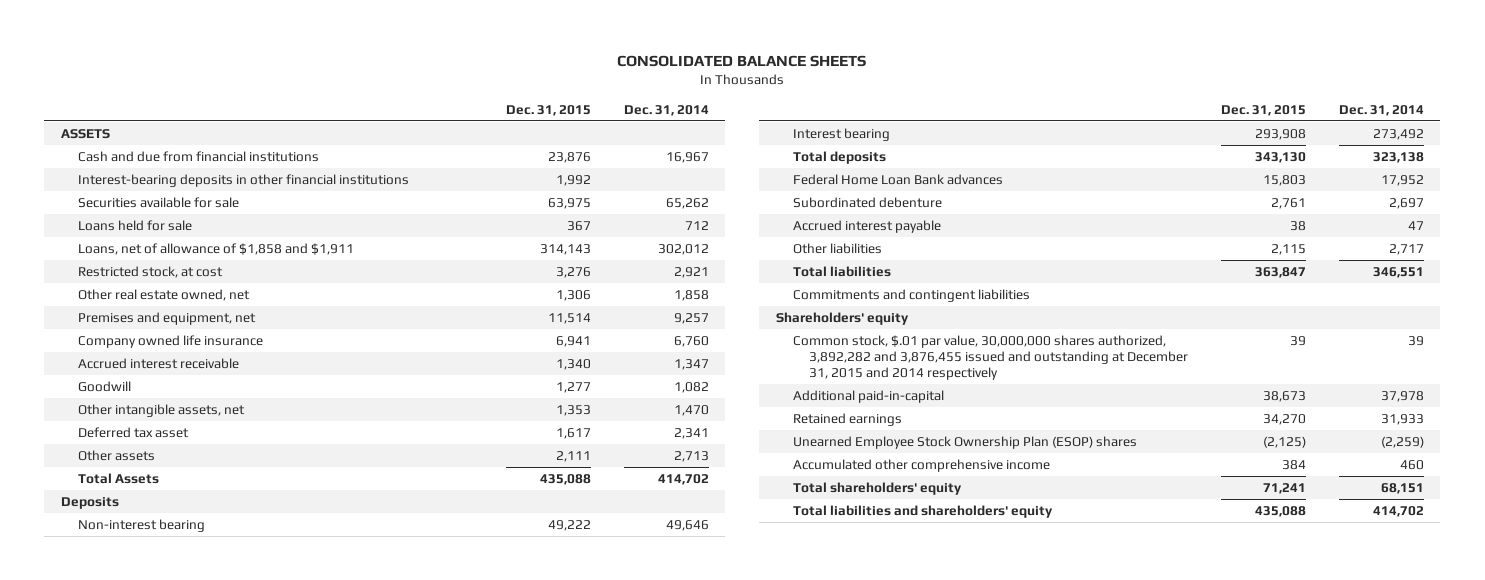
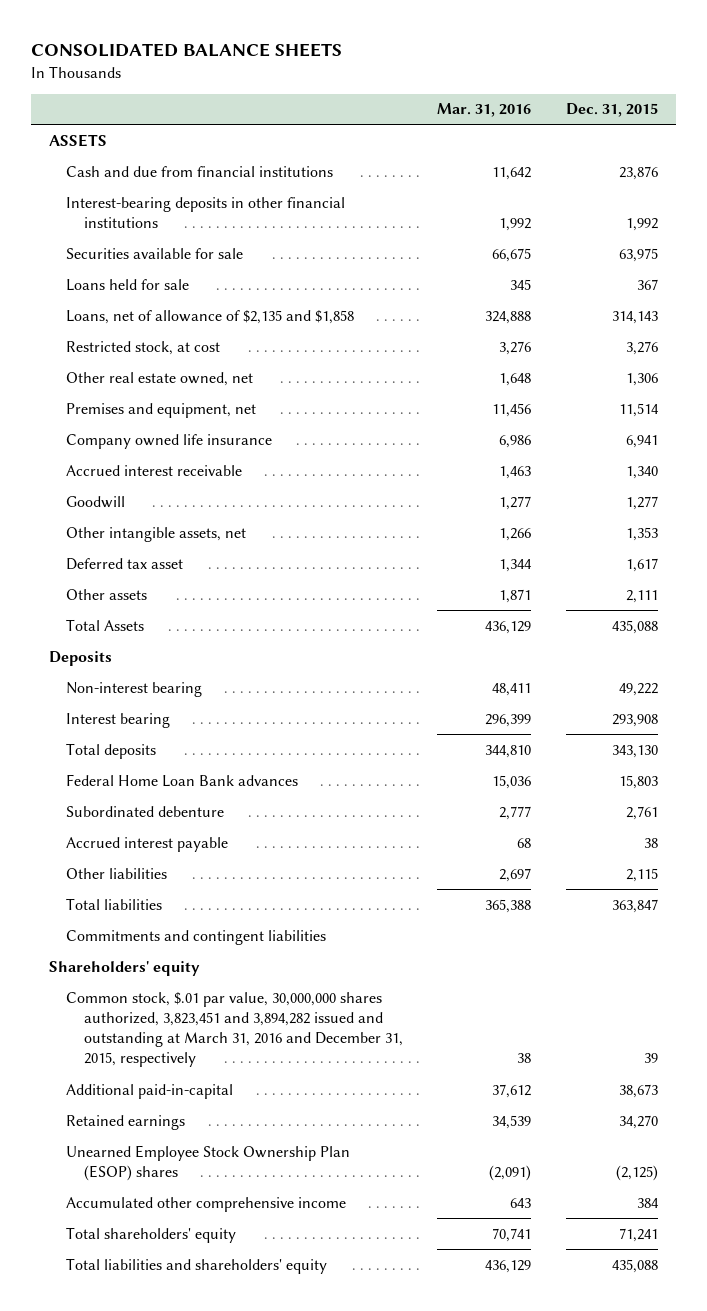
[623,104,709,116] Dec. 31, 2014 -> none
none -> [437,103,532,118] Mar. 31, 2016
[77,242,354,255] Loans, net of allowance of $1,858 and $1,911 -> [66,309,355,324] Loans, net of allowance of $2,135 and $1,858
[792,334,1189,380] Common stock, $.01 par value, 30,000,000 shares authorized, 3,892,282 and 3,876,455 issued and outstanding at December 31, 2015 and 2014 respectively -> [66,991,403,1068] Common stock, $.01 par value, 30,000,000 shares authorized, 3,823,451 and 3,894,282 issued and outstanding at March 31, 2016 and December 31, 2015, respectively

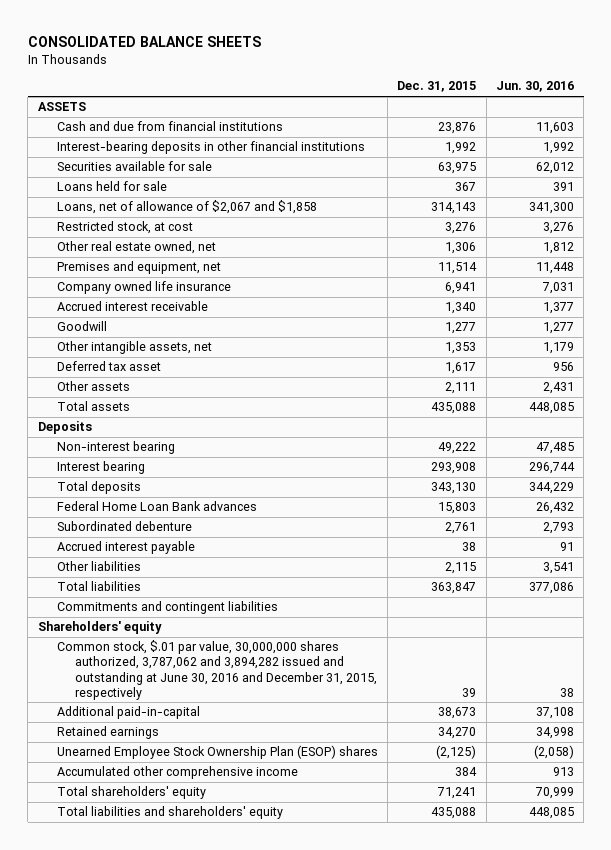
[437,103,532,118] Mar. 31, 2016 -> none
none -> [495,81,574,93] Jun. 30, 2016
[66,309,355,324] Loans, net of allowance of $2,135 and $1,858 -> [56,200,317,215] Loans, net of allowance of $2,067 and $1,858
[66,618,145,631] Total Assets -> [56,401,130,412] Total assets
[66,991,403,1068] Common stock, $.01 par value, 30,000,000 shares authorized, 3,823,451 and 3,894,282 issued and outstanding at March 31, 2016 and December 31, 2015, respectively -> [56,640,378,700] Common stock, $.01 par value, 30,000,000 shares authorized, 3,787,062 and 3,894,282 issued and outstanding at June 30, 2016 and December 31, 2015, respectively

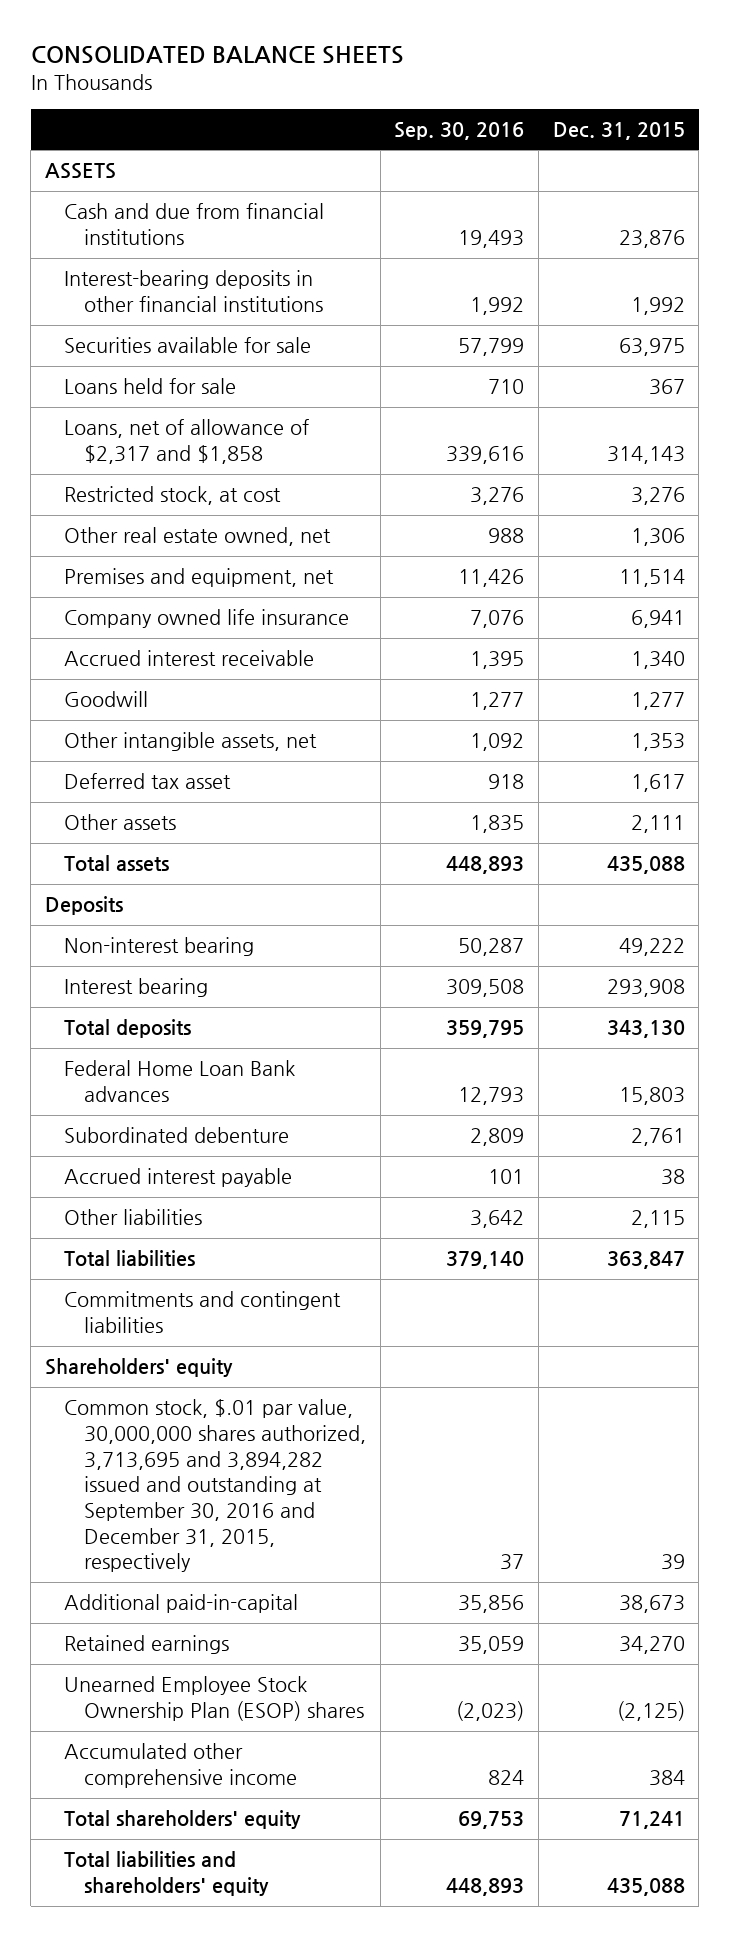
[495,81,574,93] Jun. 30, 2016 -> none
none -> [394,121,525,140] Sep. 30, 2016
[56,200,317,215] Loans, net of allowance of $2,067 and $1,858 -> [64,419,310,465] Loans, net of allowance of $2,317 and $1,858
[56,640,378,700] Common stock, $.01 par value, 30,000,000 shares authorized, 3,787,062 and 3,894,282 issued and outstanding at June 30, 2016 and December 31, 2015, respectively -> [64,1399,366,1573] Common stock, $.01 par value, 30,000,000 shares authorized, 3,713,695 and 3,894,282 issued and outstanding at September 30, 2016 and December 31, 2015, respectively

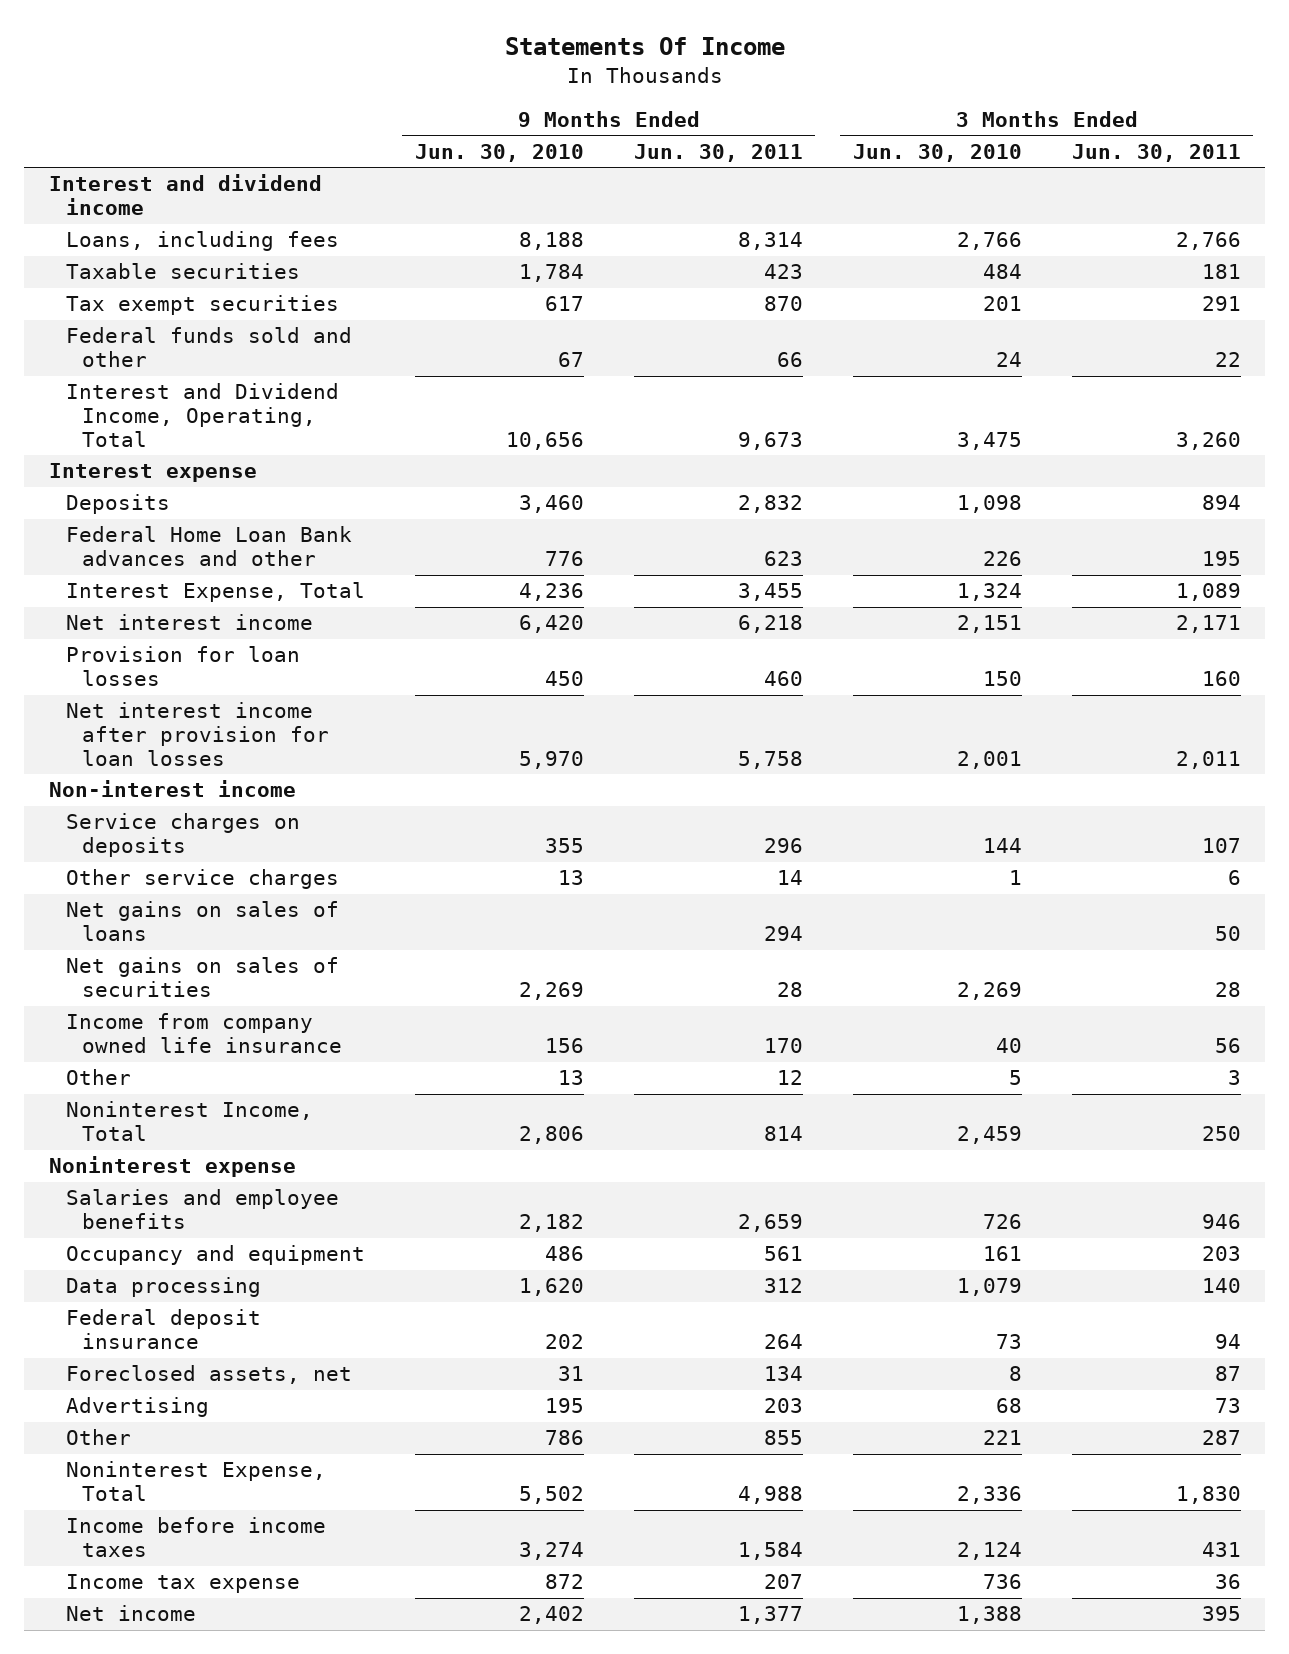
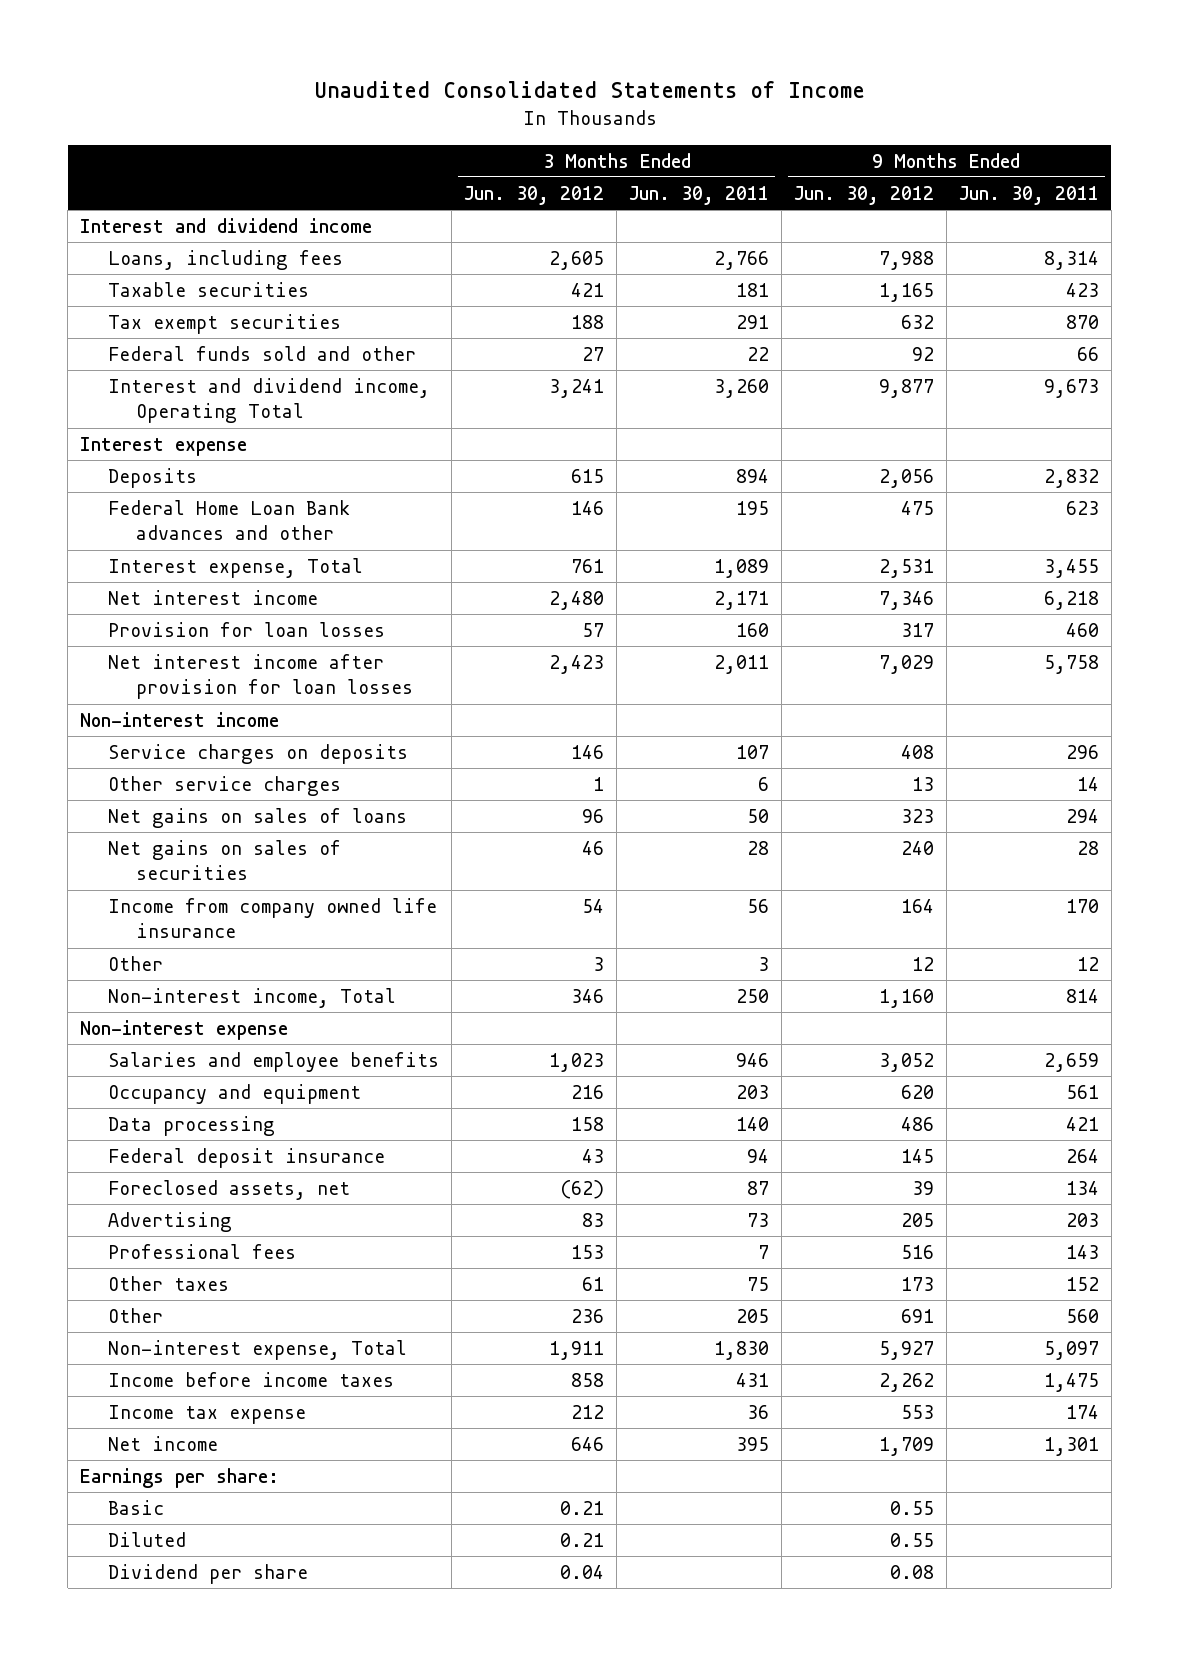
[504,37,785,56] Statements Of Income -> [313,81,865,99] Unaudited Consolidated Statements of Income
[414,143,584,162] Jun. 30, 2010 -> none
[852,143,1022,162] Jun. 30, 2010 -> none
none -> [464,185,605,205] Jun. 30, 2012
none -> [794,185,935,205] Jun. 30, 2012
[65,383,339,447] Interest and Dividend Income, Operating, Total -> [108,378,431,424] Interest and dividend income, Operating Total
[65,582,365,603] Interest Expense, Total -> [108,558,364,579] Interest expense, Total
[65,1101,313,1142] Noninterest Income, Total -> [108,988,397,1009] Non-interest income, Total
[48,1156,296,1178] Noninterest expense -> [80,1020,289,1041] Non-interest expense
[763,1278,803,1294] 312 -> [1065,1117,1099,1132] 421
none -> [108,1244,297,1260] Professional fees
none -> [108,1276,230,1292] Other taxes
[763,1430,803,1446] 855 -> [1065,1309,1099,1324] 560
[1201,1430,1241,1446] 287 -> [736,1309,770,1324] 205
[65,1461,326,1502] Noninterest Expense, Total -> [108,1340,408,1361] Non-interest expense, Total
[737,1486,803,1505] 4,988 -> [1043,1341,1099,1361] 5,097
[737,1542,803,1561] 1,584 -> [1043,1373,1099,1393] 1,475
[763,1574,803,1590] 207 -> [1065,1405,1099,1420] 174
[737,1606,803,1625] 1,377 -> [1043,1437,1099,1457] 1,301
none -> [80,1468,280,1489] Earnings per share:
none -> [108,1500,165,1516] Basic
none -> [108,1532,187,1548] Diluted
none -> [108,1564,309,1585] Dividend per share

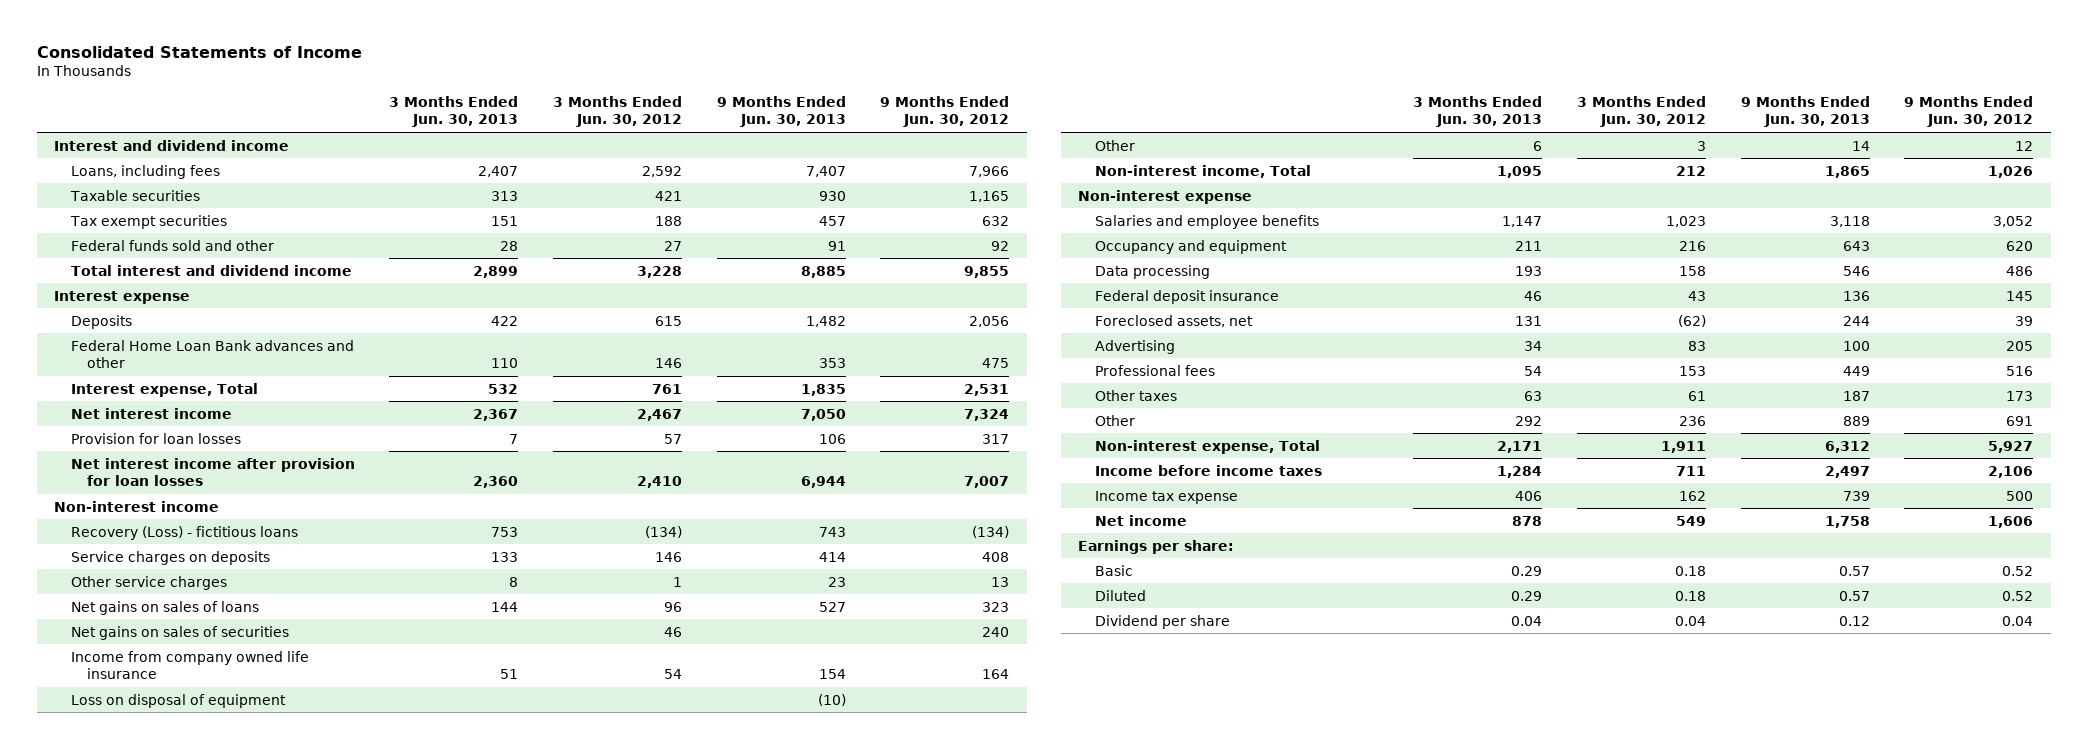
[313,81,865,99] Unaudited Consolidated Statements of Income -> [36,45,362,58] Consolidated Statements of Income
[629,185,770,205] Jun. 30, 2011 -> none
[958,185,1099,205] Jun. 30, 2011 -> none
none -> [389,95,519,128] 3 Months Ended Jun. 30, 2013
none -> [716,95,846,128] 9 Months Ended Jun. 30, 2013
[549,251,605,271] 2,605 -> [642,165,683,177] 2,592
[879,251,935,271] 7,988 -> [969,165,1010,177] 7,966
[108,378,431,424] Interest and dividend income, Operating Total -> [70,264,352,276] Total interest and dividend income
[549,379,605,399] 3,241 -> [637,265,683,278] 3,228
[879,379,935,399] 9,877 -> [964,265,1010,278] 9,855
[549,591,605,611] 2,480 -> [637,408,683,421] 2,467
[879,591,935,611] 7,346 -> [964,408,1010,421] 7,324
[549,655,605,675] 2,423 -> [637,476,683,489] 2,410
[879,655,935,675] 7,029 -> [964,476,1010,489] 7,007
none -> [70,525,298,540] Recovery (Loss) - fictitious loans
none -> [70,693,286,708] Loss on disposal of equipment
[571,989,605,1004] 346 -> [1676,165,1707,176] 212
[879,989,935,1009] 1,160 -> [1988,165,2034,178] 1,026
[571,1373,605,1388] 858 -> [1676,465,1707,476] 711
[879,1373,935,1393] 2,262 -> [1988,465,2034,478] 2,106
[571,1405,605,1420] 212 -> [1679,490,1707,501] 162
[901,1405,935,1420] 553 -> [2006,490,2034,501] 500
[571,1437,605,1452] 646 -> [1676,515,1707,526] 549
[879,1437,935,1457] 1,709 -> [1988,515,2034,528] 1,606
[560,1501,605,1516] 0.21 -> [1675,565,1707,576] 0.18
[890,1501,935,1516] 0.55 -> [2002,565,2034,576] 0.52
[560,1533,605,1548] 0.21 -> [1675,590,1707,601] 0.18
[890,1533,935,1548] 0.55 -> [2002,590,2034,601] 0.52
[890,1565,935,1580] 0.08 -> [2002,615,2034,626] 0.04

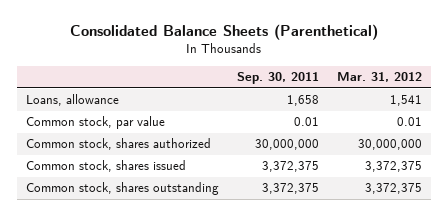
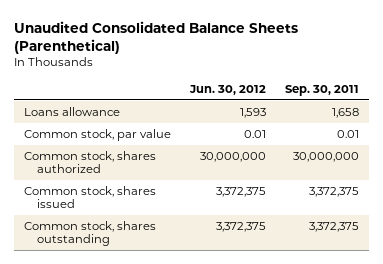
[69,24,378,41] Consolidated Balance Sheets (Parenthetical) -> [14,20,299,54] Unaudited Consolidated Balance Sheets (Parenthetical)
[336,72,422,83] Mar. 31, 2012 -> none
none -> [189,84,267,95] Jun. 30, 2012
[26,94,120,107] Loans, allowance -> [23,106,120,116] Loans allowance

